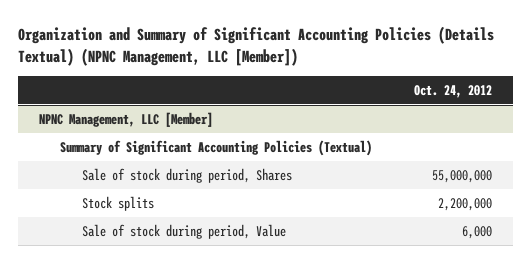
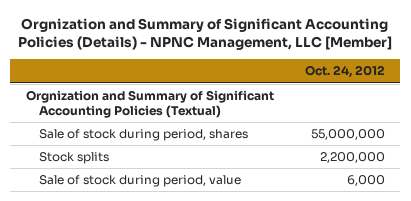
[18,25,495,66] Organization and Summary of Significant Accounting Policies (Details Textual) (NPNC Management, LLC [Member]) -> [18,17,393,51] Orgnization and Summary of Significant Accounting Policies (Details) - NPNC Management, LLC [Member]
[38,111,213,127] NPNC Management, LLC [Member] -> none
[60,139,373,156] Summary of Significant Accounting Policies (Textual) -> [25,90,274,118] Orgnization and Summary of Significant Accounting Policies (Textual)
[81,167,292,183] Sale of stock during period, Shares -> [39,129,249,142] Sale of stock during period, shares
[81,223,286,239] Sale of stock during period, Value -> [39,175,242,188] Sale of stock during period, value

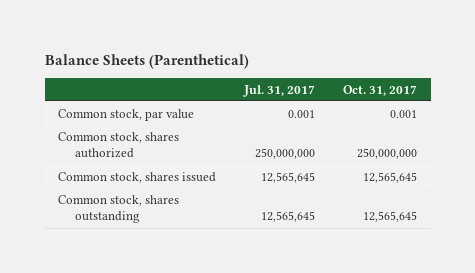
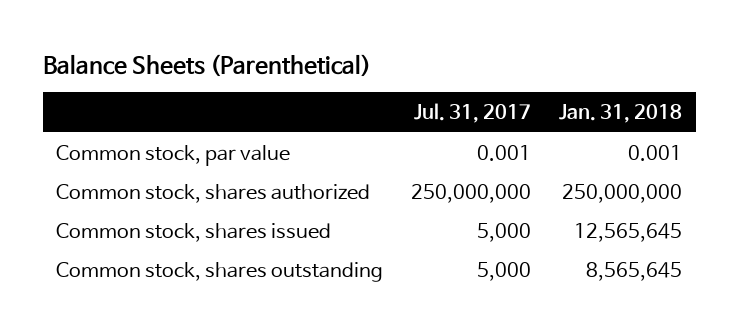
[342,84,417,96] Oct. 31, 2017 -> none
none -> [559,103,683,123] Jan. 31, 2018
[261,171,316,183] 12,565,645 -> [477,222,532,242] 5,000
[261,211,316,223] 12,565,645 -> [477,261,532,281] 5,000

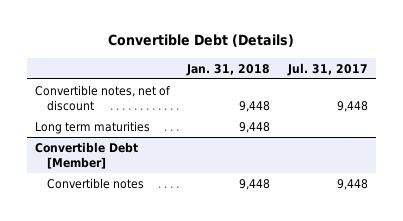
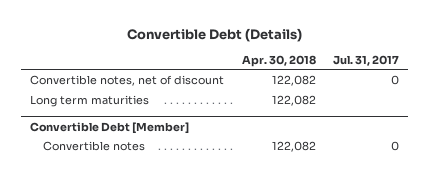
[186,63,271,76] Jan. 31, 2018 -> none
none -> [241,54,316,67] Apr. 30, 2018
[336,101,368,113] 9,448 -> [391,74,400,85] 0
[336,179,368,191] 9,448 -> [391,140,400,151] 0

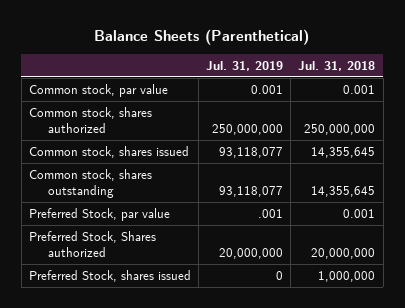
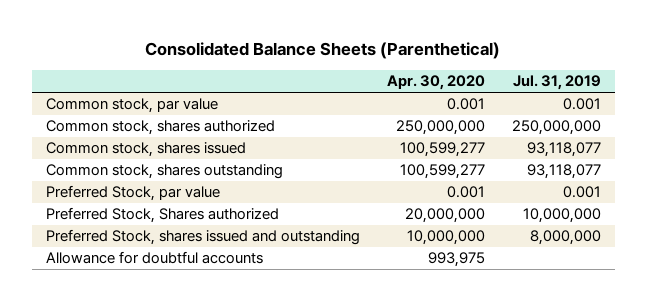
[94,29,310,46] Balance Sheets (Parenthetical) -> [145,42,501,60] Consolidated Balance Sheets (Parenthetical)
[298,60,376,71] Jul. 31, 2018 -> none
none -> [386,75,485,91] Apr. 30, 2020
[258,208,284,218] .001 -> [563,186,602,199] 0.001
[219,248,284,260] 20,000,000 -> [523,208,602,224] 10,000,000
[29,269,192,282] Preferred Stock, shares issued -> [45,229,360,246] Preferred Stock, shares issued and outstanding
[276,270,284,280] 0 -> [530,230,602,246] 8,000,000
none -> [45,251,263,265] Allowance for doubtful accounts

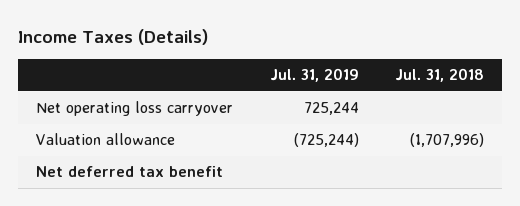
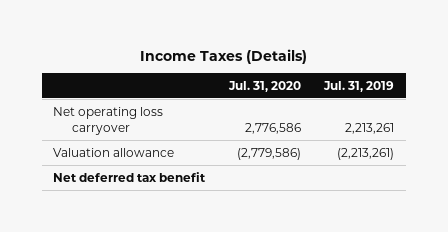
[394,68,484,83] Jul. 31, 2018 -> none
none -> [227,80,301,92] Jul. 31, 2020
[303,102,359,116] 725,244 -> [345,122,395,134] 2,213,261
[293,133,359,148] (725,244) -> [337,147,395,160] (2,213,261)

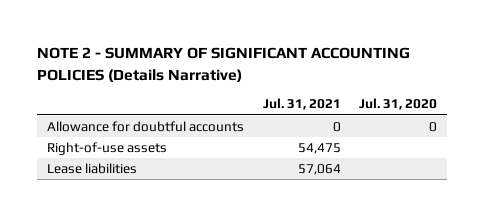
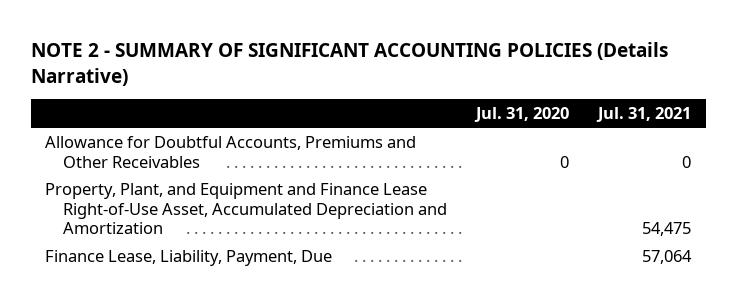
[46,121,244,133] Allowance for doubtful accounts -> [45,135,417,168] Allowance for Doubtful Accounts, Premiums and Other Receivables
[46,142,167,156] Right-of-use assets -> [45,182,448,235] Property, Plant, and Equipment and Finance Lease Right-of-Use Asset, Accumulated Depreciation and Amortization
[46,163,137,175] Lease liabilities -> [45,249,333,266] Finance Lease, Liability, Payment, Due

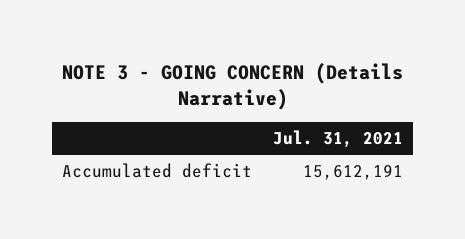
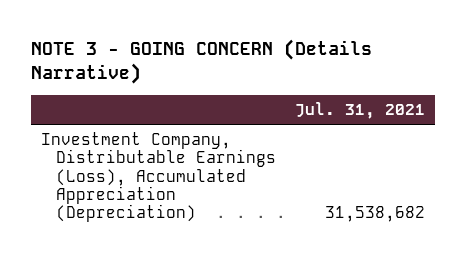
[62,162,253,178] Accumulated deficit -> none
none -> [40,132,277,222] Investment Company, Distributable Earnings (Loss), Accumulated Appreciation (Depreciation)

